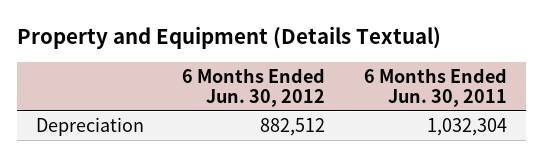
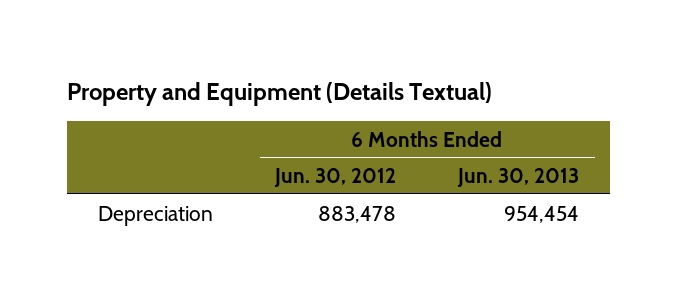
[363,67,507,108] 6 Months Ended Jun. 30, 2011 -> none
none -> [457,168,580,188] Jun. 30, 2013
[260,118,326,137] 882,512 -> [318,205,397,223] 883,478

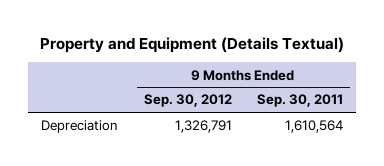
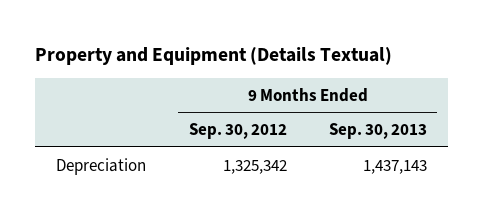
[257,94,344,108] Sep. 30, 2011 -> none
none -> [328,123,427,140] Sep. 30, 2013
[174,120,232,134] 1,326,791 -> [222,159,287,174] 1,325,342

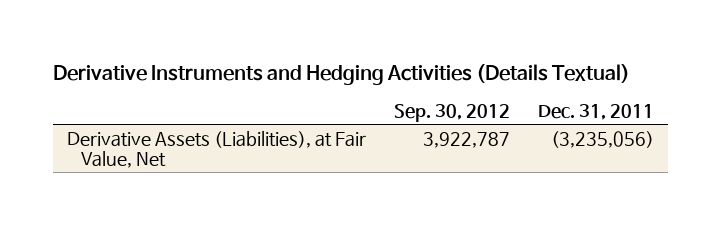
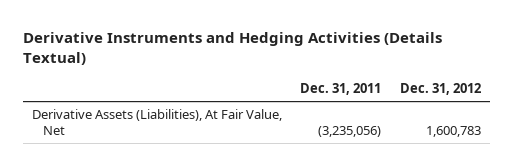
[393,104,510,123] Sep. 30, 2012 -> none
none -> [399,83,481,96] Dec. 31, 2012
[66,130,366,169] Derivative Assets (Liabilities), at Fair Value, Net -> [31,109,282,135] Derivative Assets (Liabilities), At Fair Value, Net

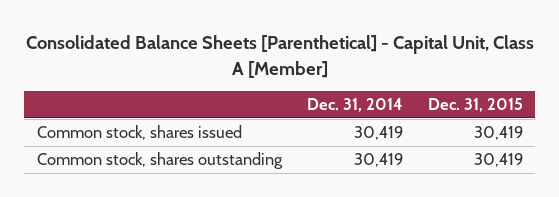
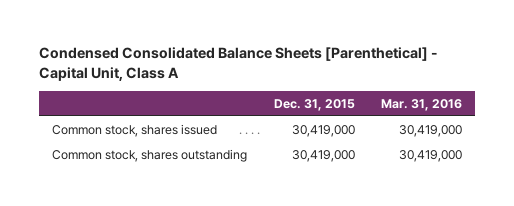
[25,35,534,78] Consolidated Balance Sheets [Parenthetical] - Capital Unit, Class A [Member] -> [38,47,438,82] Condensed Consolidated Balance Sheets [Parenthetical] - Capital Unit, Class A
[306,98,403,113] Dec. 31, 2014 -> none
none -> [381,98,463,111] Mar. 31, 2016
[473,126,523,141] 30,419 -> [291,125,355,138] 30,419,000
[473,153,523,168] 30,419 -> [291,150,355,163] 30,419,000

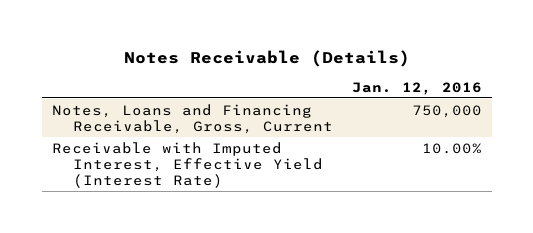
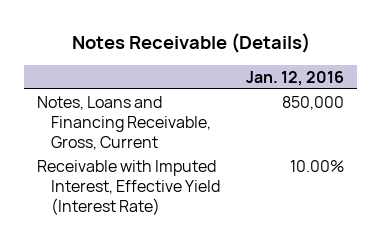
[411,104,482,118] 750,000 -> [282,95,345,110] 850,000

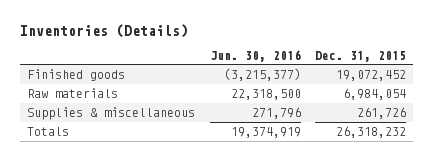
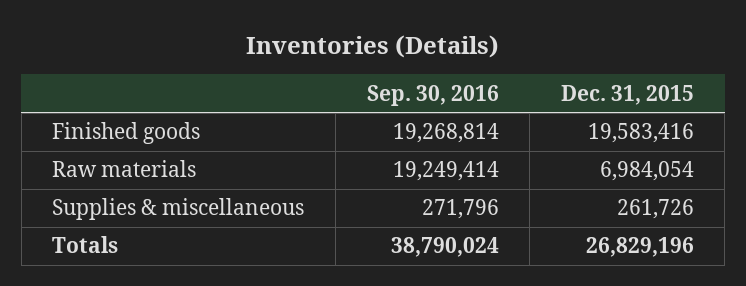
[209,49,301,62] Jun. 30, 2016 -> none
none -> [366,84,499,106] Sep. 30, 2016
[336,69,407,81] 19,072,452 -> [587,123,694,144] 19,583,416
[336,125,407,138] 26,318,232 -> [585,237,694,258] 26,829,196

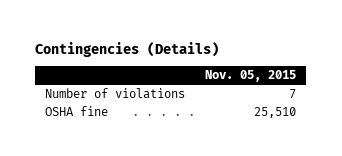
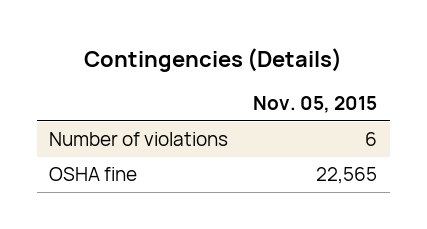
[289,89,297,100] 7 -> [365,132,378,147] 6
[254,107,297,119] 25,510 -> [316,167,378,185] 22,565

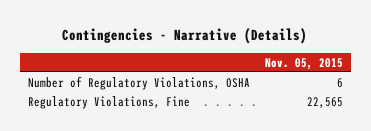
[84,47,343,72] Contingencies (Details) -> [62,28,308,45] Contingencies - Narrative (Details)
[49,132,229,147] Number of violations -> [27,75,250,90] Number of Regulatory Violations, OSHA
[49,167,138,182] OSHA fine -> [27,95,190,109] Regulatory Violations, Fine

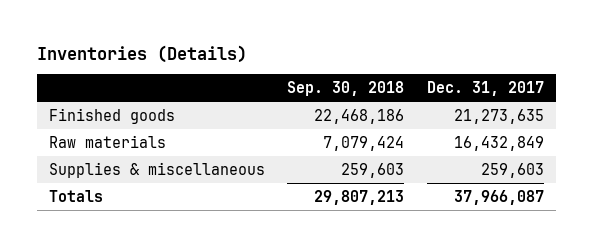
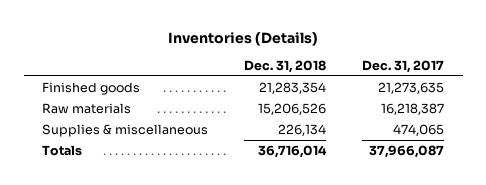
[287,80,405,96] Sep. 30, 2018 -> none
none -> [244,60,327,74] Dec. 31, 2018
[454,135,545,151] 16,432,849 -> [381,102,445,115] 16,218,387
[481,162,545,178] 259,603 -> [393,123,445,136] 474,065

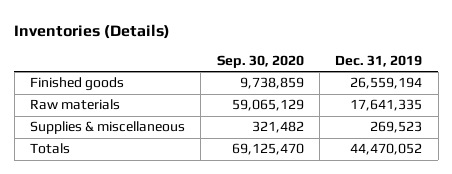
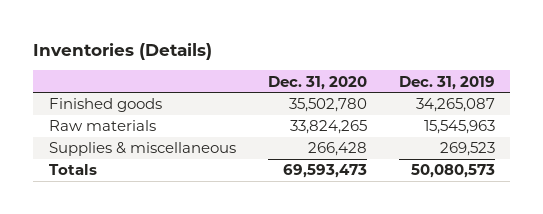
[216,55,304,69] Sep. 30, 2020 -> none
none -> [267,75,367,90] Dec. 31, 2020
[350,77,423,90] 26,559,194 -> [415,98,495,113] 34,265,087
[350,99,423,112] 17,641,335 -> [423,120,495,135] 15,545,963
[350,143,423,156] 44,470,052 -> [410,164,495,179] 50,080,573

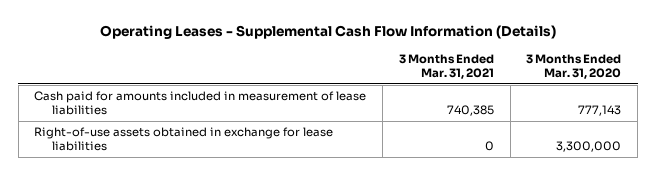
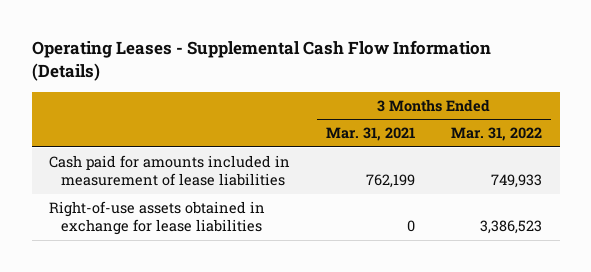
[526,53,622,79] 3 Months Ended Mar. 31, 2020 -> none
none -> [450,127,542,142] Mar. 31, 2022
[446,105,494,117] 740,385 -> [366,174,416,189] 762,199

